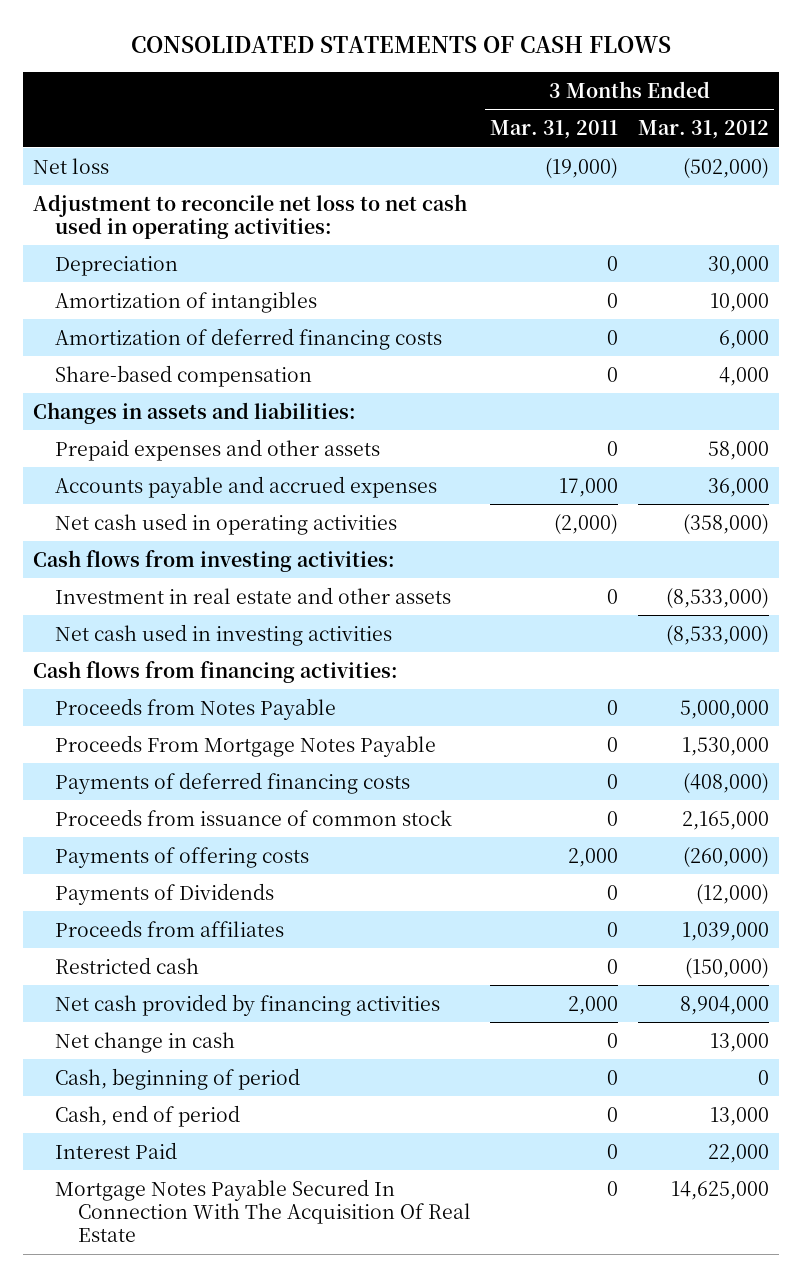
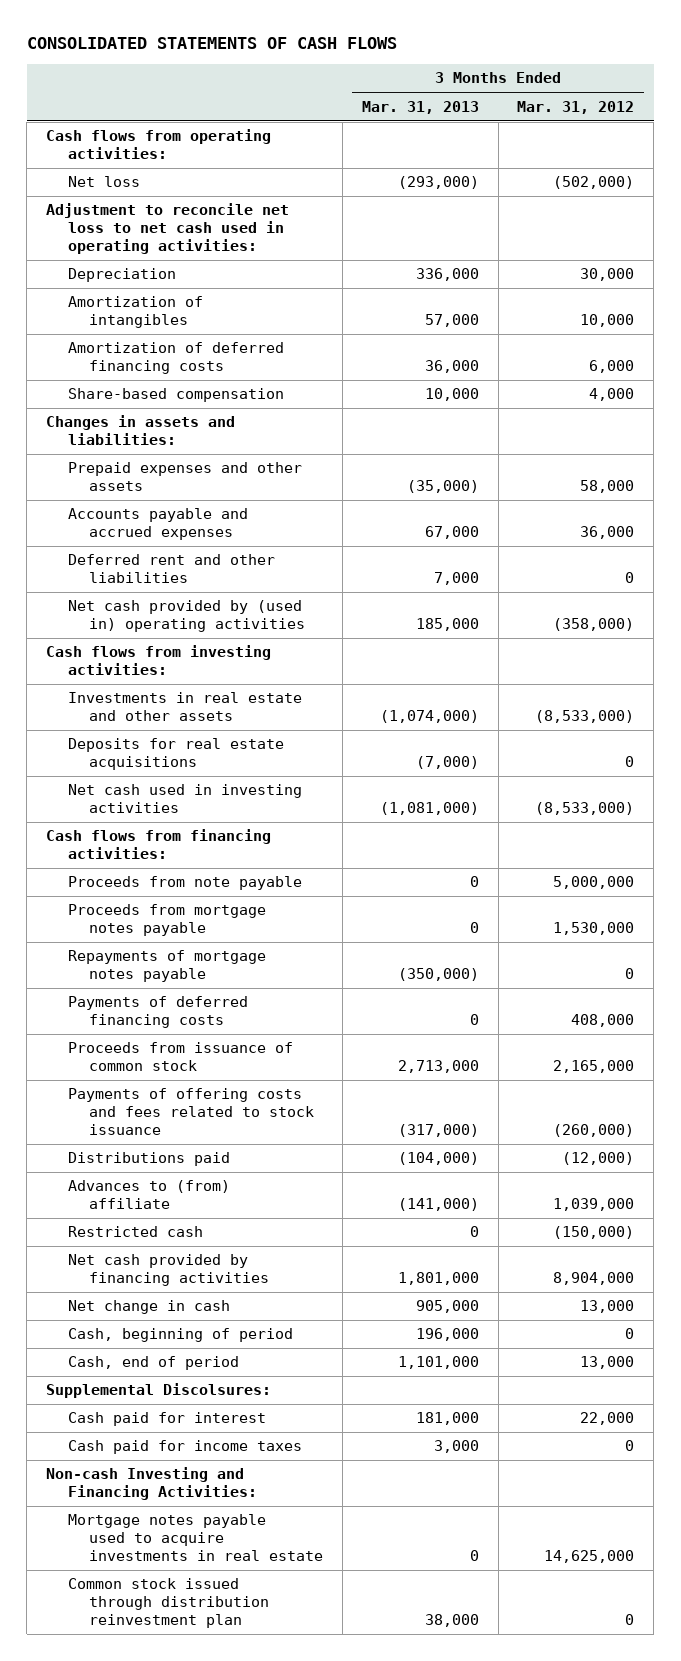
[490,119,619,139] Mar. 31, 2011 -> none
none -> [361,100,479,114] Mar. 31, 2013
none -> [46,129,272,160] Cash flows from operating activities:
none -> [67,554,275,584] Deferred rent and other liabilities
[55,512,398,535] Net cash used in operating activities -> [67,600,306,633] Net cash provided by (used in) operating activities
[55,586,452,604] Investment in real estate and other assets -> [67,692,302,722] Investments in real estate and other assets
none -> [67,738,284,771] Deposits for real estate acquisitions
[55,697,337,720] Proceeds from Notes Payable -> [67,876,302,891] Proceeds from note payable
[55,734,437,757] Proceeds From Mortgage Notes Payable -> [67,904,266,937] Proceeds from mortgage notes payable
none -> [67,950,266,983] Repayments of mortgage notes payable
[682,772,769,794] (408,000) -> [571,1014,635,1028] 408,000
[55,846,310,868] Payments of offering costs -> [67,1088,315,1135] Payments of offering costs and fees related to stock issuance
[55,882,275,905] Payments of Dividends -> [67,1152,230,1167] Distributions paid
[55,919,285,937] Proceeds from affiliates -> [67,1180,230,1210] Advances to (from) affiliate
none -> [46,1383,272,1399] Supplemental Discolsures:
[55,1141,178,1159] Interest Paid -> [67,1412,266,1427] Cash paid for interest
none -> [67,1440,302,1455] Cash paid for income taxes
none -> [46,1467,257,1501] Non-cash Investing and Financing Activities:
[55,1178,471,1243] Mortgage Notes Payable Secured In Connection With The Acquisition Of Real Estate -> [67,1514,324,1561] Mortgage notes payable used to acquire investments in real estate
none -> [67,1578,270,1628] Common stock issued through distribution reinvestment plan

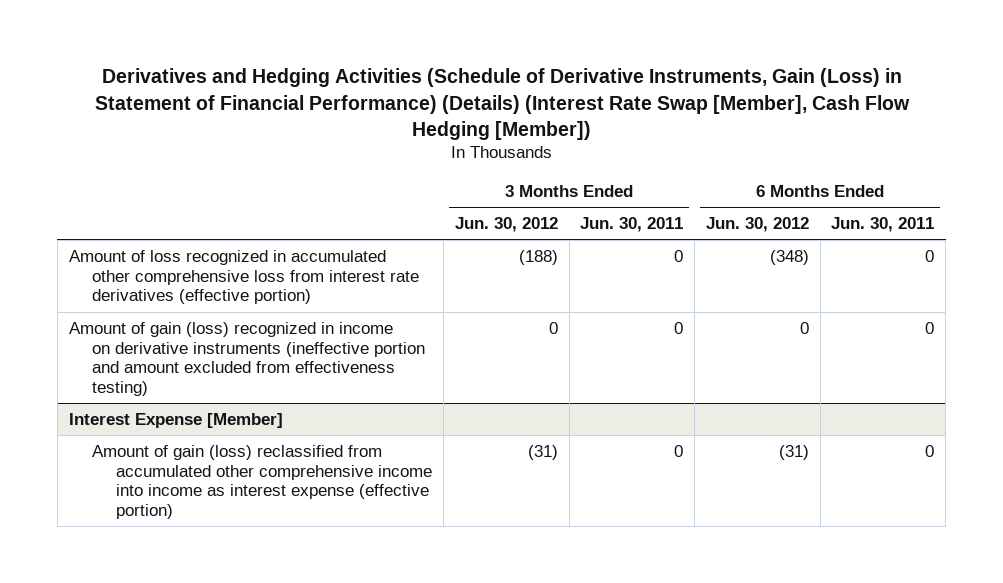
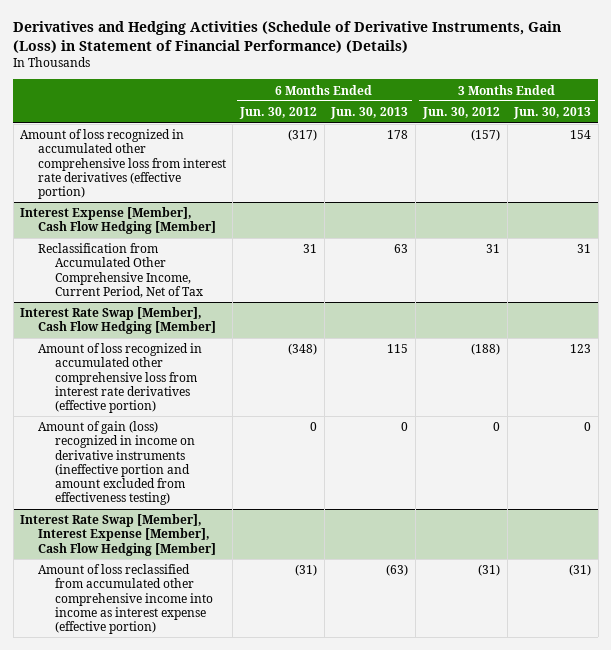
[94,68,910,140] Derivatives and Hedging Activities (Schedule of Derivative Instruments, Gain (Loss) in Statement of Financial Performance) (Details) (Interest Rate Swap [Member], Cash Flow Hedging [Member]) -> [13,20,562,53] Derivatives and Hedging Activities (Schedule of Derivative Instruments, Gain (Loss) in Statement of Financial Performance) (Details)
[580,217,684,233] Jun. 30, 2011 -> none
[831,217,935,233] Jun. 30, 2011 -> none
none -> [330,107,409,120] Jun. 30, 2013
none -> [513,107,592,120] Jun. 30, 2013
none -> [20,129,226,199] Amount of loss recognized in accumulated other comprehensive loss from interest rate derivatives (effective portion)
none -> [20,207,216,235] Interest Expense [Member], Cash Flow Hedging [Member]
none -> [37,243,204,298] Reclassification from Accumulated Other Comprehensive Income, Current Period, Net of Tax
none -> [20,307,216,335] Interest Rate Swap [Member], Cash Flow Hedging [Member]
[68,412,283,428] Interest Expense [Member] -> none
none -> [20,514,216,556] Interest Rate Swap [Member], Interest Expense [Member], Cash Flow Hedging [Member]
[92,444,433,520] Amount of gain (loss) reclassified from accumulated other comprehensive income into income as interest expense (effective portion) -> [37,564,214,634] Amount of loss reclassified from accumulated other comprehensive income into income as interest expense (effective portion)

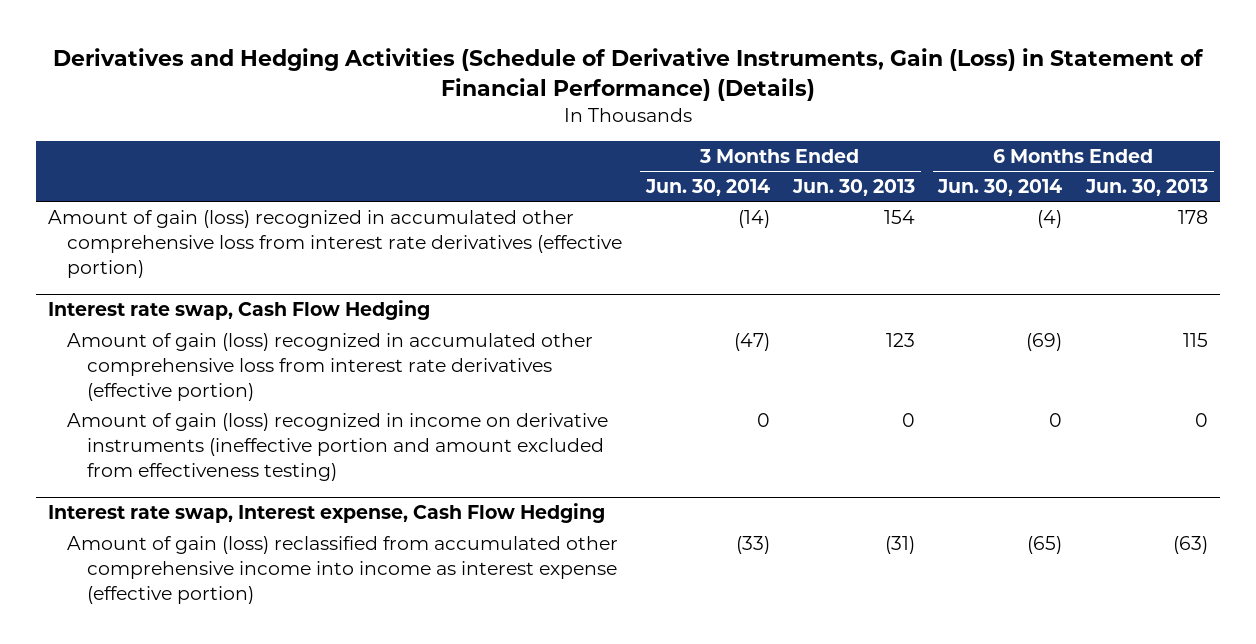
[239,107,318,120] Jun. 30, 2012 -> none
[421,107,500,120] Jun. 30, 2012 -> none
none -> [644,178,770,196] Jun. 30, 2014
none -> [937,178,1063,196] Jun. 30, 2014
[20,207,216,235] Interest Expense [Member], Cash Flow Hedging [Member] -> none
[37,243,204,298] Reclassification from Accumulated Other Comprehensive Income, Current Period, Net of Tax -> none
[20,129,226,199] Amount of loss recognized in accumulated other comprehensive loss from interest rate derivatives (effective portion) -> [47,209,623,278] Amount of gain (loss) recognized in accumulated other comprehensive loss from interest rate derivatives (effective portion)
[20,307,216,335] Interest Rate Swap [Member], Cash Flow Hedging [Member] -> [47,300,430,321] Interest rate swap, Cash Flow Hedging
[37,343,202,413] Amount of loss recognized in accumulated other comprehensive loss from interest rate derivatives (effective portion) -> [67,332,594,401] Amount of gain (loss) recognized in accumulated other comprehensive loss from interest rate derivatives (effective portion)
[20,514,216,556] Interest Rate Swap [Member], Interest Expense [Member], Cash Flow Hedging [Member] -> [47,503,605,524] Interest rate swap, Interest expense, Cash Flow Hedging
[37,564,214,634] Amount of loss reclassified from accumulated other comprehensive income into income as interest expense (effective portion) -> [67,535,619,604] Amount of gain (loss) reclassified from accumulated other comprehensive income into income as interest expense (effective portion)

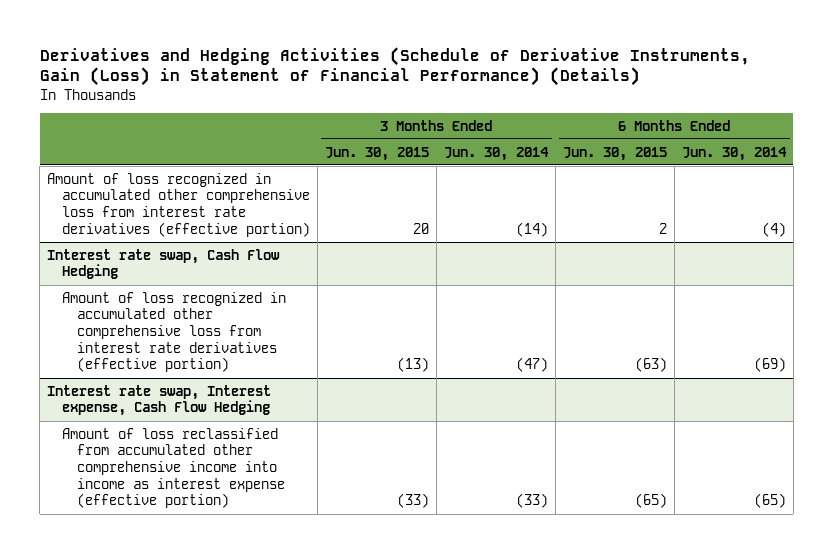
[792,178,916,196] Jun. 30, 2013 -> none
[1084,178,1208,196] Jun. 30, 2013 -> none
none -> [324,146,429,161] Jun. 30, 2015
none -> [562,146,667,161] Jun. 30, 2015
[47,209,623,278] Amount of gain (loss) recognized in accumulated other comprehensive loss from interest rate derivatives (effective portion) -> [47,172,310,237] Amount of loss recognized in accumulated other comprehensive loss from interest rate derivatives (effective portion)
[67,412,609,481] Amount of gain (loss) recognized in income on derivative instruments (ineffective portion and amount excluded from effectiveness testing) -> none
[67,332,594,401] Amount of gain (loss) recognized in accumulated other comprehensive loss from interest rate derivatives (effective portion) -> [61,291,286,373] Amount of loss recognized in accumulated other comprehensive loss from interest rate derivatives (effective portion)
[67,535,619,604] Amount of gain (loss) reclassified from accumulated other comprehensive income into income as interest expense (effective portion) -> [61,427,285,509] Amount of loss reclassified from accumulated other comprehensive income into income as interest expense (effective portion)

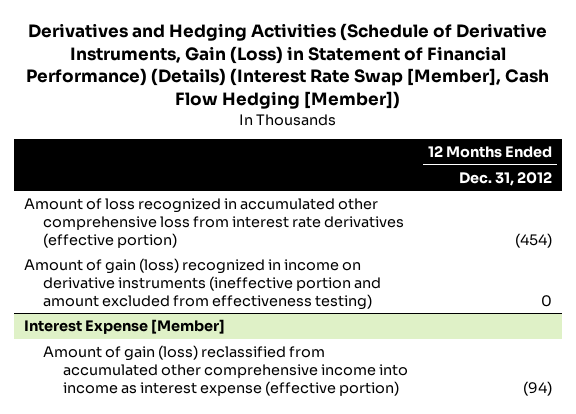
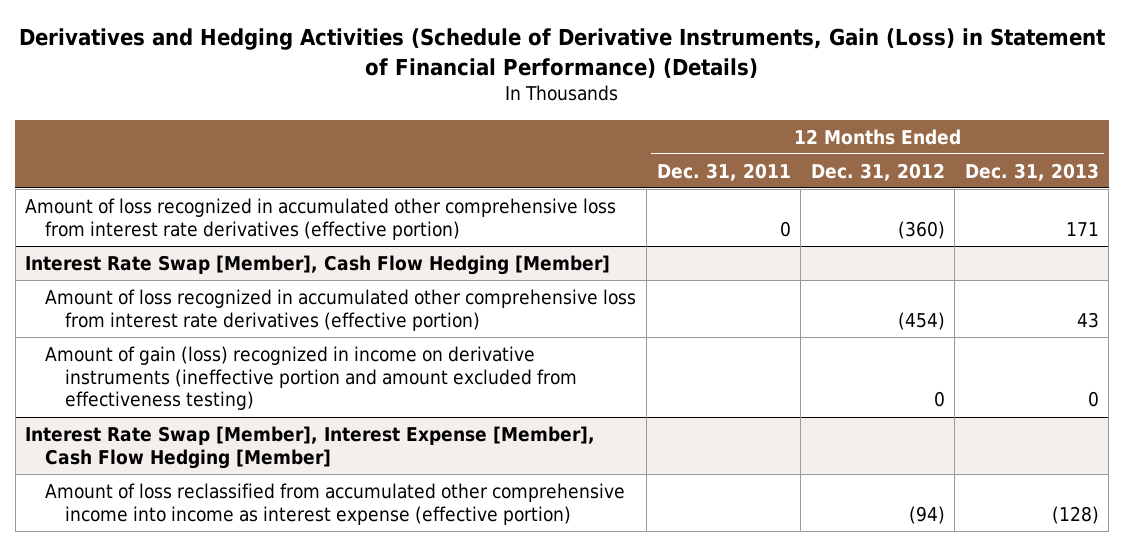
[26,22,550,109] Derivatives and Hedging Activities (Schedule of Derivative Instruments, Gain (Loss) in Statement of Financial Performance) (Details) (Interest Rate Swap [Member], Cash Flow Hedging [Member]) -> [19,28,1107,78] Derivatives and Hedging Activities (Schedule of Derivative Instruments, Gain (Loss) in Statement of Financial Performance) (Details)
none -> [656,162,791,181] Dec. 31, 2011
none -> [964,162,1099,181] Dec. 31, 2013
none -> [25,198,617,240] Amount of loss recognized in accumulated other comprehensive loss from interest rate derivatives (effective portion)
none -> [25,255,611,276] Interest Rate Swap [Member], Cash Flow Hedging [Member]
[24,319,226,335] Interest Expense [Member] -> none
none -> [25,426,596,469] Interest Rate Swap [Member], Interest Expense [Member], Cash Flow Hedging [Member]
[43,345,408,396] Amount of gain (loss) reclassified from accumulated other comprehensive income into income as interest expense (effective portion) -> [45,483,626,525] Amount of loss reclassified from accumulated other comprehensive income into income as interest expense (effective portion)

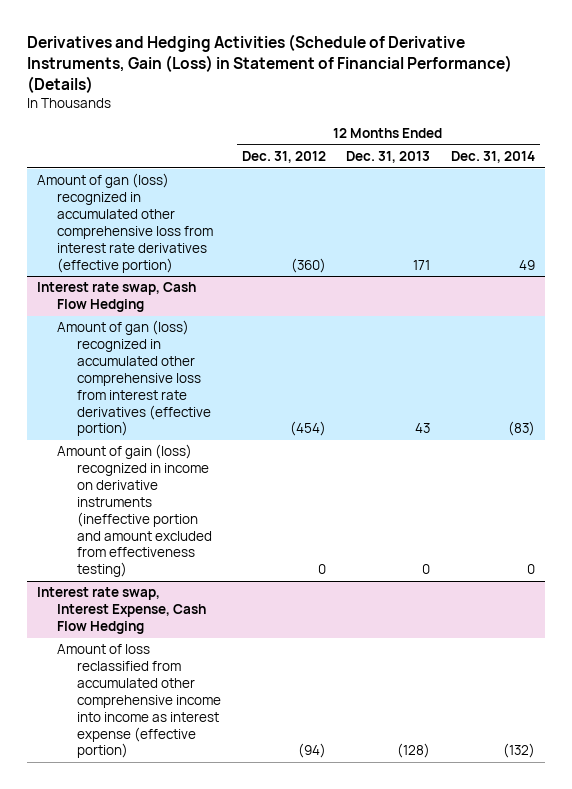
[656,162,791,181] Dec. 31, 2011 -> none
none -> [450,151,535,164] Dec. 31, 2014
[25,198,617,240] Amount of loss recognized in accumulated other comprehensive loss from interest rate derivatives (effective portion) -> [37,173,214,273] Amount of gan (loss) recognized in accumulated other comprehensive loss from interest rate derivatives (effective portion)
[25,255,611,276] Interest Rate Swap [Member], Cash Flow Hedging [Member] -> [37,282,197,313] Interest rate swap, Cash Flow Hedging
[45,289,637,331] Amount of loss recognized in accumulated other comprehensive loss from interest rate derivatives (effective portion) -> [57,320,212,437] Amount of gan (loss) recognized in accumulated other comprehensive loss from interest rate derivatives (effective portion)
[25,426,596,469] Interest Rate Swap [Member], Interest Expense [Member], Cash Flow Hedging [Member] -> [37,587,207,635] Interest rate swap, Interest Expense, Cash Flow Hedging

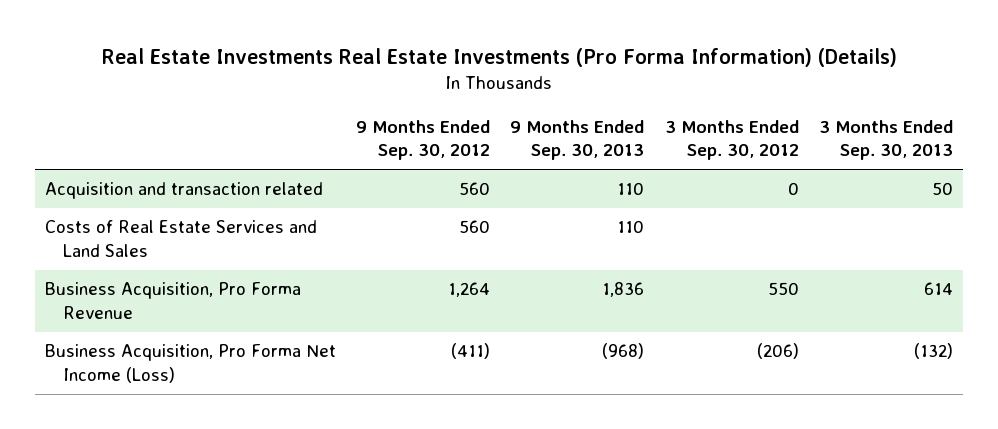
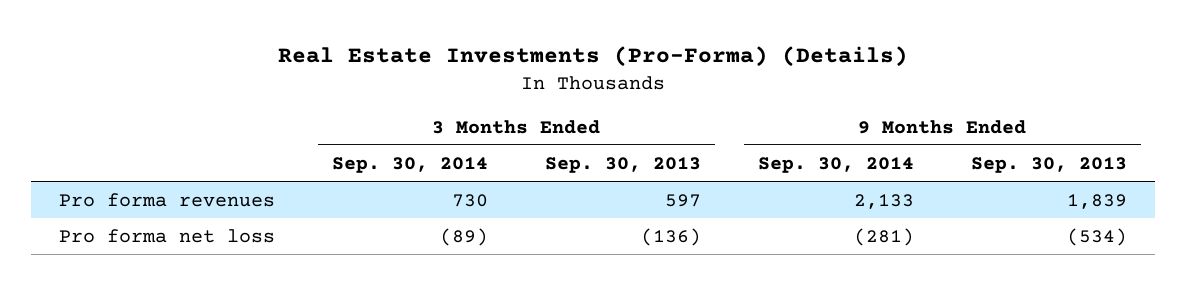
[101,48,897,68] Real Estate Investments Real Estate Investments (Pro Forma Information) (Details) -> [277,45,908,67] Real Estate Investments (Pro-Forma) (Details)
[356,119,491,161] 9 Months Ended Sep. 30, 2012 -> none
[664,119,799,161] 3 Months Ended Sep. 30, 2012 -> none
none -> [332,156,489,173] Sep. 30, 2014
none -> [757,156,914,173] Sep. 30, 2014
[45,182,324,200] Acquisition and transaction related -> none
[45,220,318,258] Costs of Real Estate Services and Land Sales -> none
[45,282,302,320] Business Acquisition, Pro Forma Revenue -> [59,193,276,208] Pro forma revenues
[602,282,645,298] 1,836 -> [1066,194,1127,210] 1,839
[923,282,953,296] 614 -> [664,194,701,208] 597
[45,344,337,384] Business Acquisition, Pro Forma Net Income (Loss) -> [59,229,276,244] Pro forma net loss
[602,343,645,360] (968) -> [1066,228,1127,247] (534)
[913,343,953,360] (132) -> [640,228,701,247] (136)

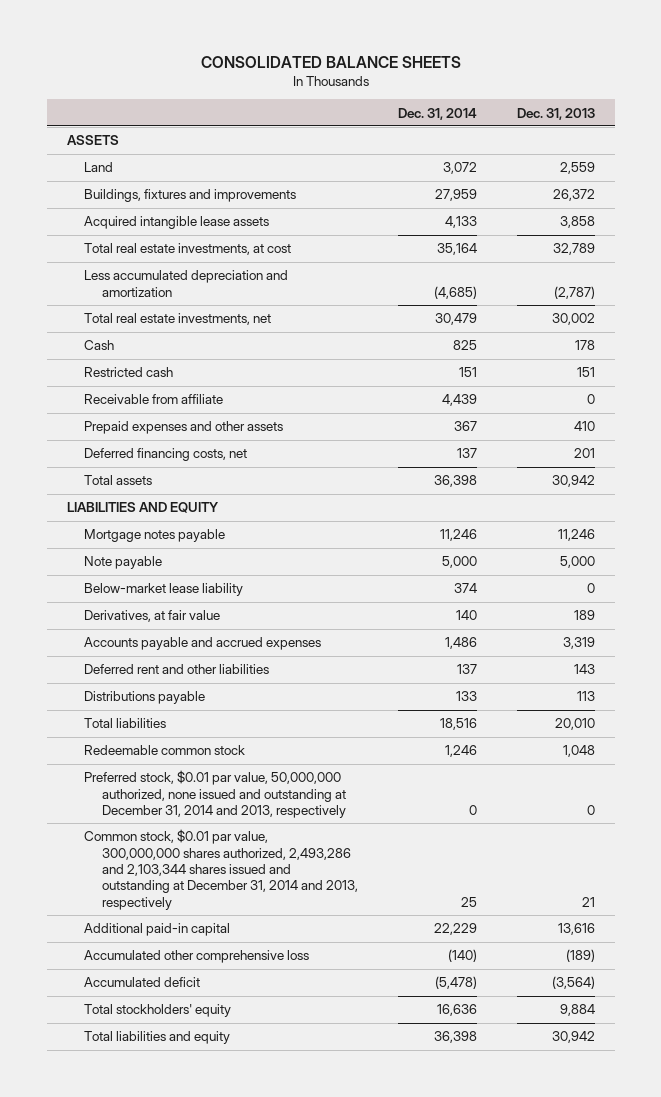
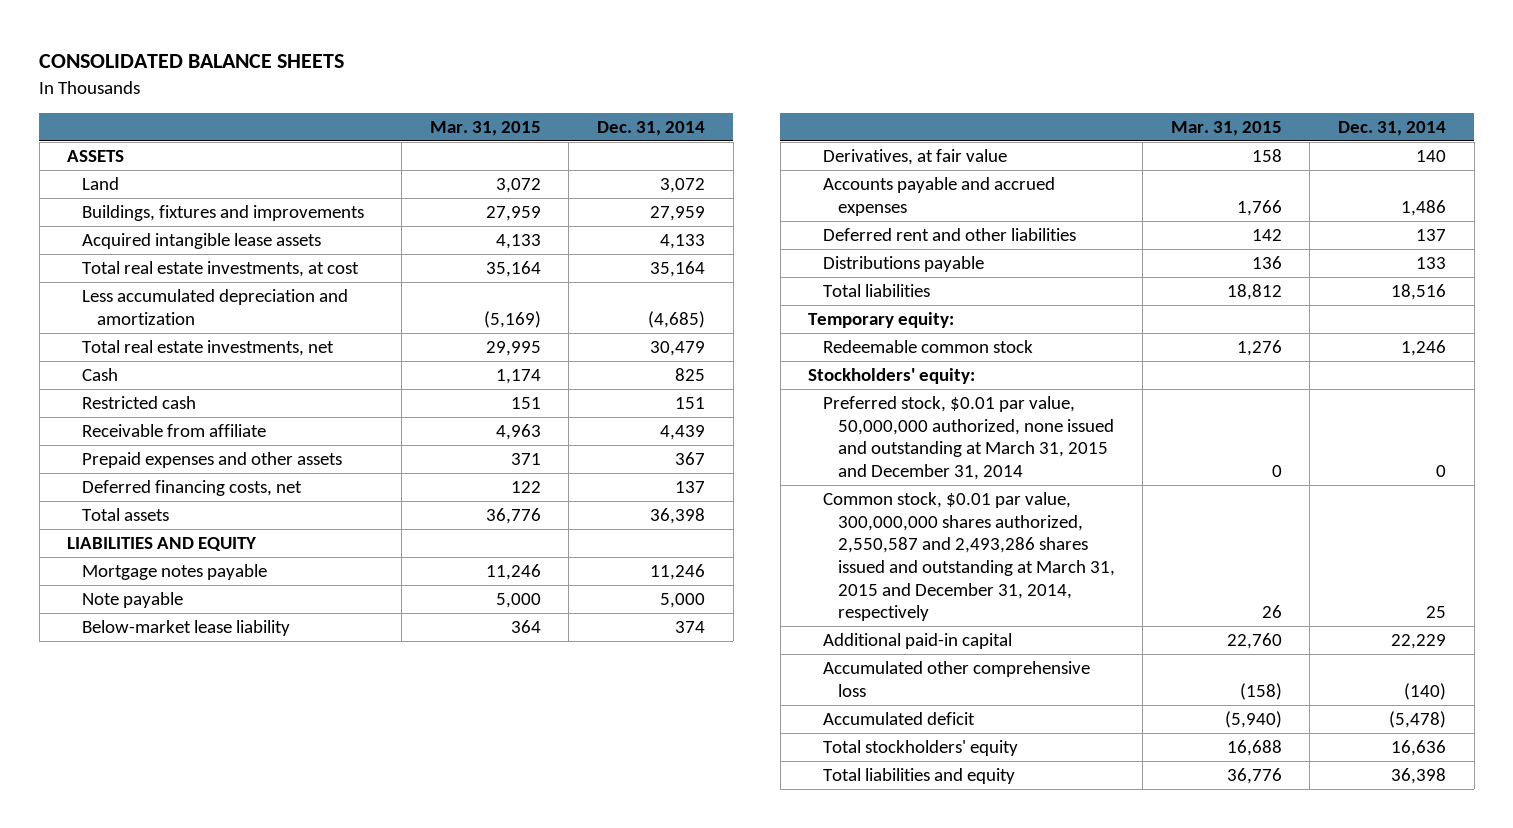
[516,107,595,120] Dec. 31, 2013 -> none
none -> [429,120,541,136] Mar. 31, 2015
none -> [808,312,955,329] Temporary equity:
none -> [808,368,976,385] Stockholders' equity:
[84,770,346,818] Preferred stock, $0.01 par value, 50,000,000 authorized, none issued and outstanding at December 31, 2014 and 2013, respectively -> [822,396,1114,480] Preferred stock, $0.01 par value, 50,000,000 authorized, none issued and outstanding at March 31, 2015 and December 31, 2014
[84,829,358,910] Common stock, $0.01 par value, 300,000,000 shares authorized, 2,493,286 and 2,103,344 shares issued and outstanding at December 31, 2014 and 2013, respectively -> [822,492,1115,622] Common stock, $0.01 par value, 300,000,000 shares authorized, 2,550,587 and 2,493,286 shares issued and outstanding at March 31, 2015 and December 31, 2014, respectively

